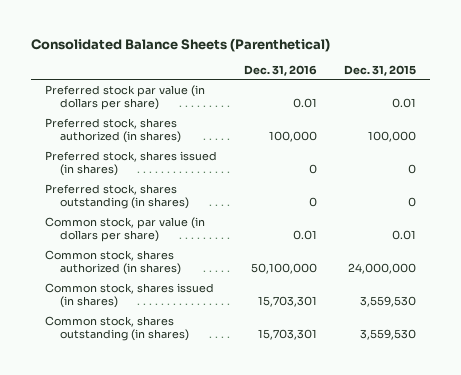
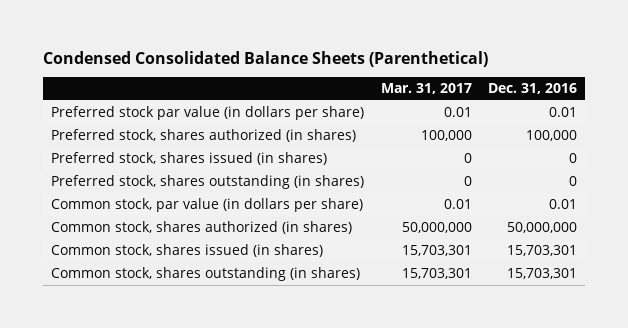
[31,37,331,52] Consolidated Balance Sheets (Parenthetical) -> [42,50,488,67] Condensed Consolidated Balance Sheets (Parenthetical)
[344,64,417,76] Dec. 31, 2015 -> none
none -> [380,83,472,95] Mar. 31, 2017
[250,263,317,275] 50,100,000 -> [507,222,578,234] 50,000,000

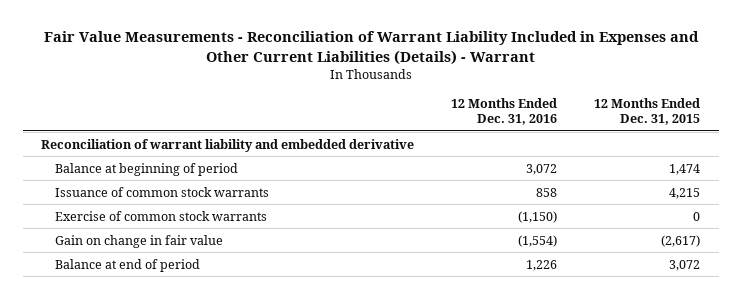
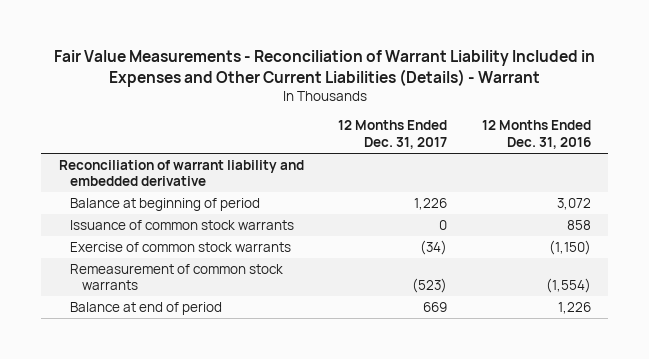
[594,97,701,125] 12 Months Ended Dec. 31, 2015 -> none
none -> [338,120,448,150] 12 Months Ended Dec. 31, 2017
[54,234,223,248] Gain on change in fair value -> [70,263,284,291] Remeasurement of common stock warrants

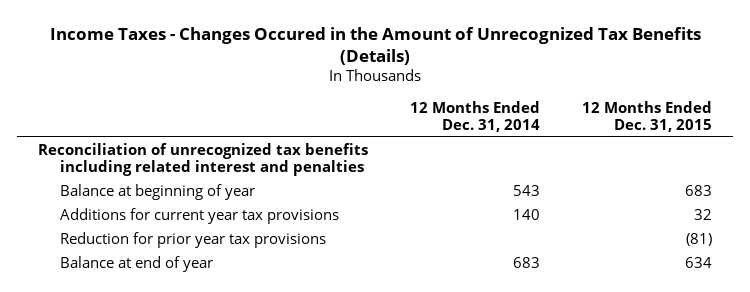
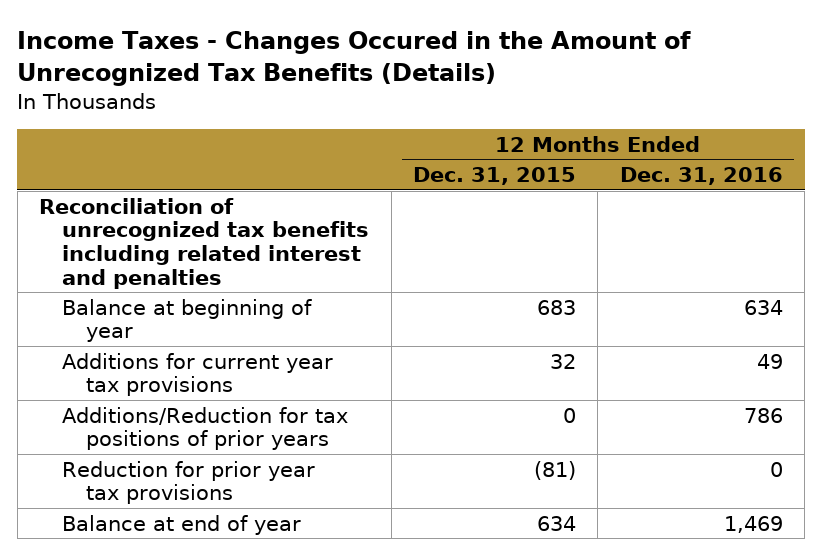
[410,100,541,133] 12 Months Ended Dec. 31, 2014 -> none
none -> [619,166,783,185] Dec. 31, 2016
none -> [62,406,349,451] Additions/Reduction for tax positions of prior years

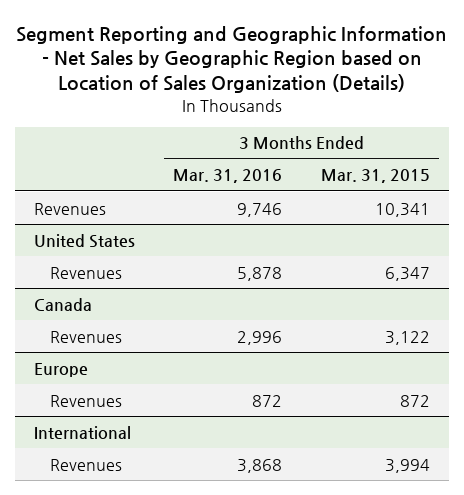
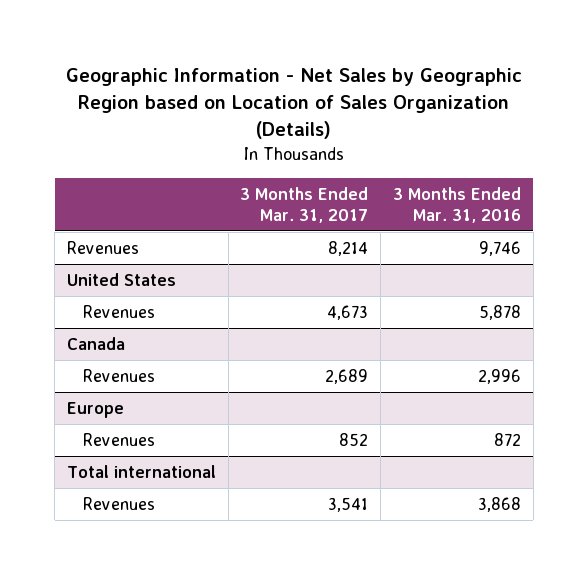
[15,25,447,94] Segment Reporting and Geographic Information - Net Sales by Geographic Region based on Location of Sales Organization (Details) -> [65,67,522,140] Geographic Information - Net Sales by Geographic Region based on Location of Sales Organization (Details)
[320,169,430,184] Mar. 31, 2015 -> none
none -> [240,186,369,223] 3 Months Ended Mar. 31, 2017
[34,425,132,439] International -> [66,465,216,479] Total international

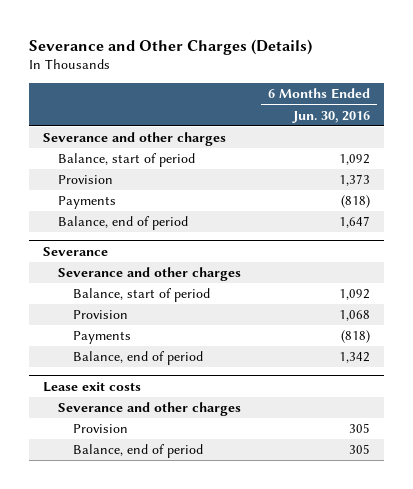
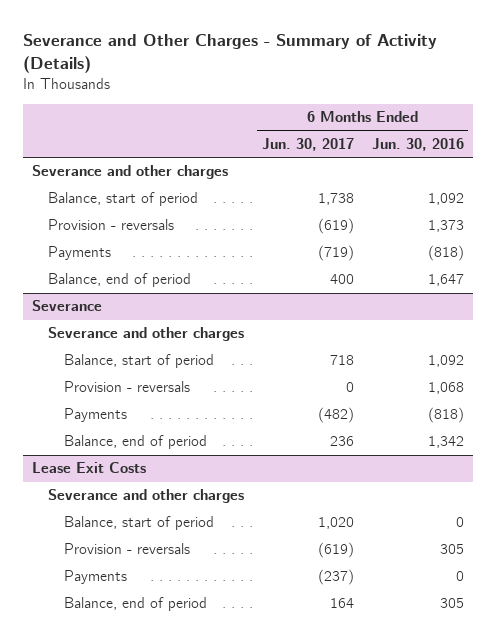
[29,38,313,55] Severance and Other Charges (Details) -> [22,33,437,73] Severance and Other Charges - Summary of Activity (Details)
none -> [261,137,354,151] Jun. 30, 2017
[57,175,113,185] Provision -> [47,219,174,231] Provision - reversals
[72,310,128,320] Provision -> [64,381,191,393] Provision - reversals
[42,381,141,392] Lease exit costs -> [31,462,146,474] Lease Exit Costs
none -> [64,516,215,531] Balance, start of period
[72,424,128,434] Provision -> [64,543,191,555] Provision - reversals
none -> [64,570,128,585] Payments

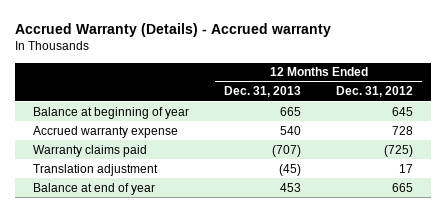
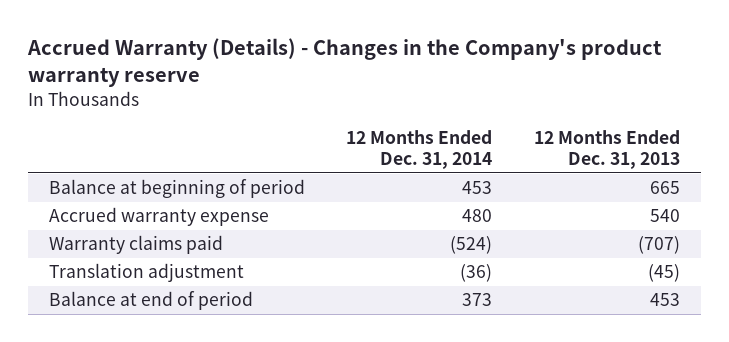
[15,22,332,37] Accrued Warranty (Details) - Accrued warranty -> [27,38,663,88] Accrued Warranty (Details) - Changes in the Company's product warranty reserve
[336,86,414,98] Dec. 31, 2012 -> none
none -> [346,129,493,170] 12 Months Ended Dec. 31, 2014
[32,106,189,119] Balance at beginning of year -> [48,179,305,199] Balance at beginning of period
[32,182,155,195] Balance at end of year -> [48,291,253,311] Balance at end of period

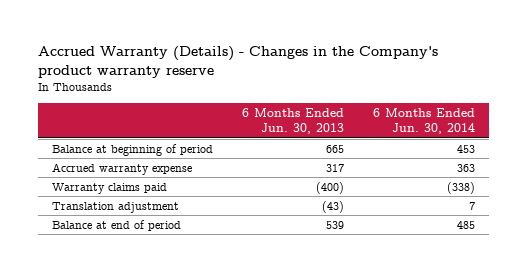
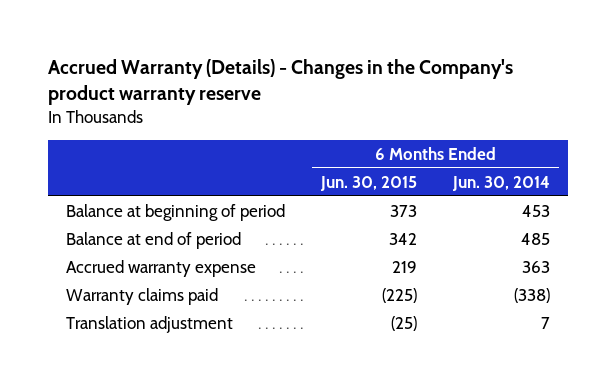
[241,107,344,135] 6 Months Ended Jun. 30, 2013 -> none
none -> [320,175,418,191] Jun. 30, 2015
[52,219,182,231] Balance at end of period -> [66,231,242,249] Balance at end of period

